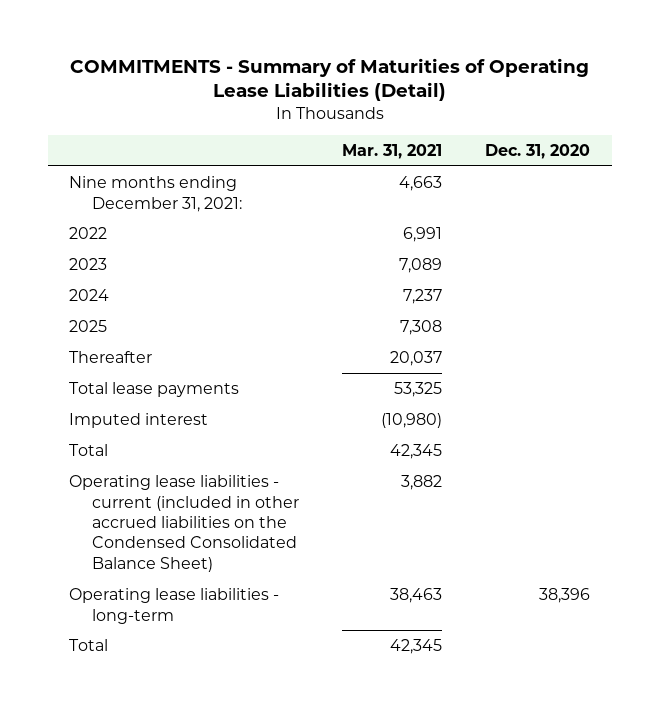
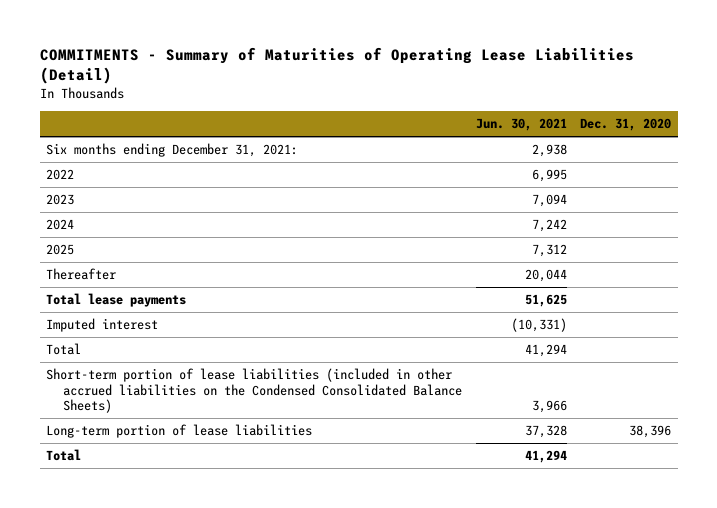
[342,143,443,159] Mar. 31, 2021 -> none
none -> [475,118,567,132] Jun. 30, 2021
[69,176,242,212] Nine months ending December 31, 2021: -> [46,143,299,158] Six months ending December 31, 2021:
[69,475,299,572] Operating lease liabilities - current (included in other accrued liabilities on the Condensed Consolidated Balance Sheet) -> [46,368,463,414] Short-term portion of lease liabilities (included in other accrued liabilities on the Condensed Consolidated Balance Sheets)
[69,588,280,624] Operating lease liabilities - long-term -> [46,424,313,439] Long-term portion of lease liabilities

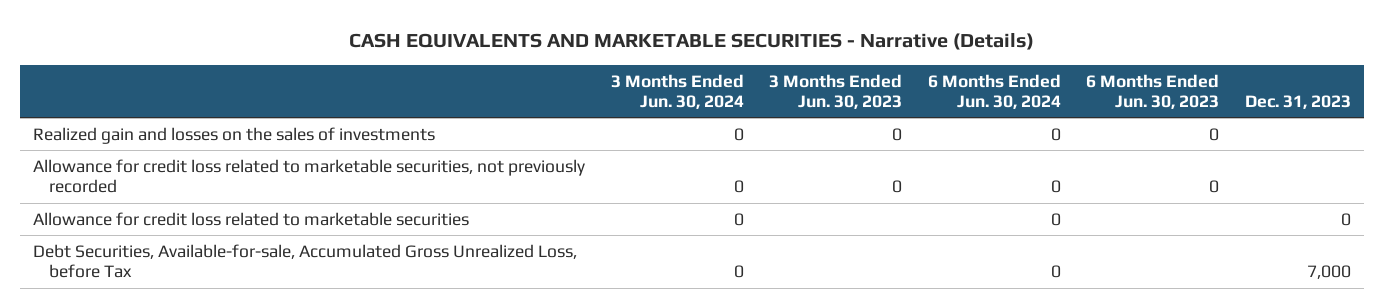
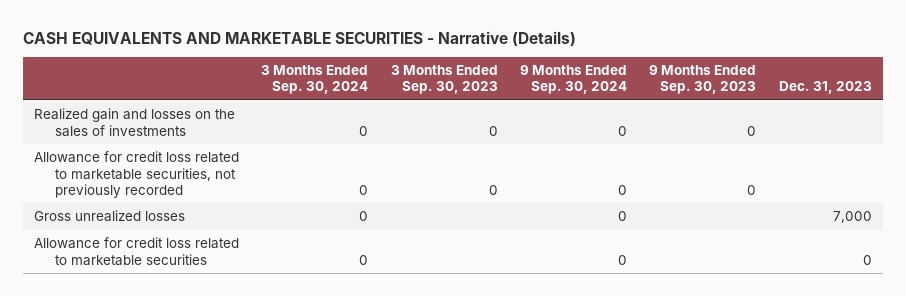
[610,73,744,110] 3 Months Ended Jun. 30, 2024 -> none
[769,73,903,110] 3 Months Ended Jun. 30, 2023 -> none
[927,73,1061,110] 6 Months Ended Jun. 30, 2024 -> none
[1086,73,1220,110] 6 Months Ended Jun. 30, 2023 -> none
none -> [261,64,369,95] 3 Months Ended Sep. 30, 2024
none -> [390,64,498,95] 3 Months Ended Sep. 30, 2023
none -> [520,64,628,95] 9 Months Ended Sep. 30, 2024
none -> [649,64,757,95] 9 Months Ended Sep. 30, 2023
none -> [34,210,186,223] Gross unrealized losses
[33,243,578,279] Debt Securities, Available-for-sale, Accumulated Gross Unrealized Loss, before Tax -> none

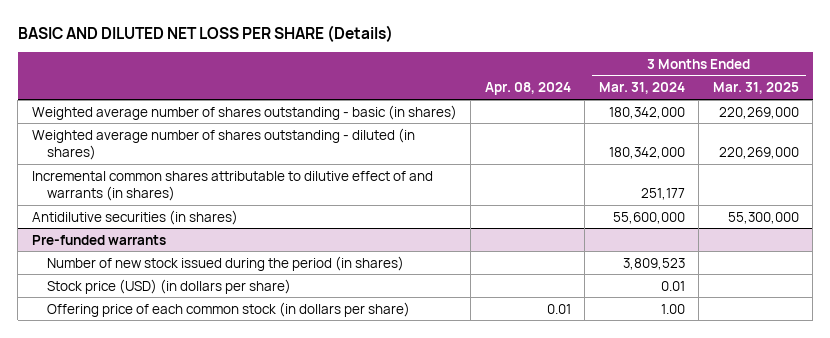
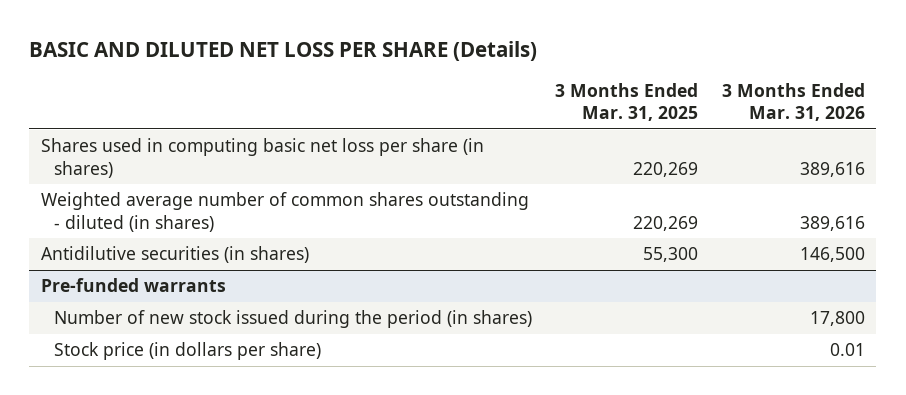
[484,82,571,96] Apr. 08, 2024 -> none
[598,82,685,95] Mar. 31, 2024 -> none
none -> [721,82,865,121] 3 Months Ended Mar. 31, 2026
[31,170,433,202] Incremental common shares attributable to dilutive effect of and warrants (in shares) -> none
[31,104,457,120] Weighted average number of shares outstanding - basic (in shares) -> [40,138,484,178] Shares used in computing basic net loss per share (in shares)
[718,106,799,119] 220,269,000 -> [633,161,699,177] 220,269
[31,127,415,161] Weighted average number of shares outstanding - diluted (in shares) -> [40,192,529,232] Weighted average number of common shares outstanding - diluted (in shares)
[718,147,799,160] 220,269,000 -> [633,215,699,231] 220,269
[727,211,799,224] 55,300,000 -> [643,247,699,263] 55,300
[47,301,411,317] Offering price of each common stock (in dollars per share) -> none
[47,278,292,294] Stock price (USD) (in dollars per share) -> [53,342,321,361] Stock price (in dollars per share)

